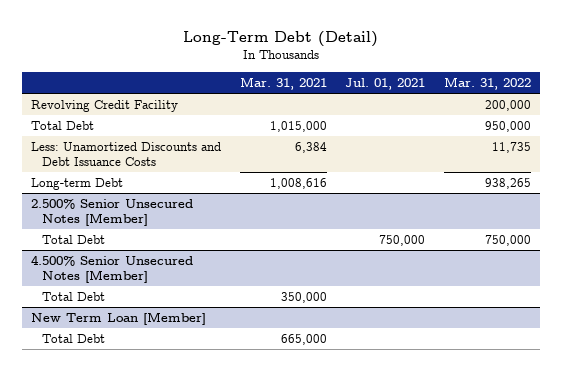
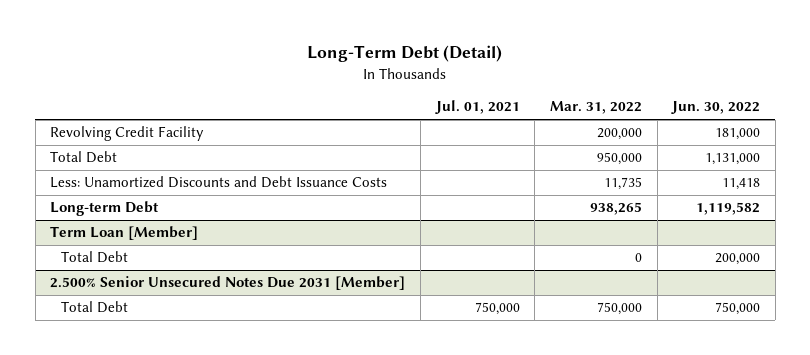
[239,77,327,91] Mar. 31, 2021 -> none
none -> [671,101,761,115] Jun. 30, 2022
none -> [50,226,199,241] Term Loan [Member]
none -> [61,251,129,264] Total Debt
[31,199,194,227] 2.500% Senior Unsecured Notes [Member] -> [50,276,406,291] 2.500% Senior Unsecured Notes Due 2031 [Member]
[31,255,194,284] 4.500% Senior Unsecured Notes [Member] -> none
[41,292,105,302] Total Debt -> none
[31,312,207,326] New Term Loan [Member] -> none
[41,334,105,344] Total Debt -> none

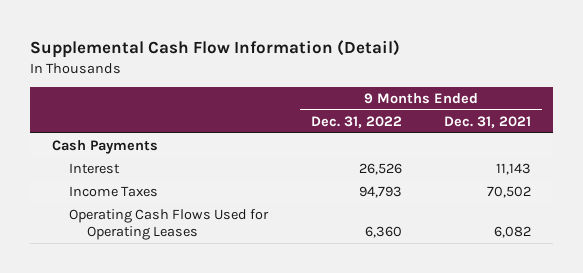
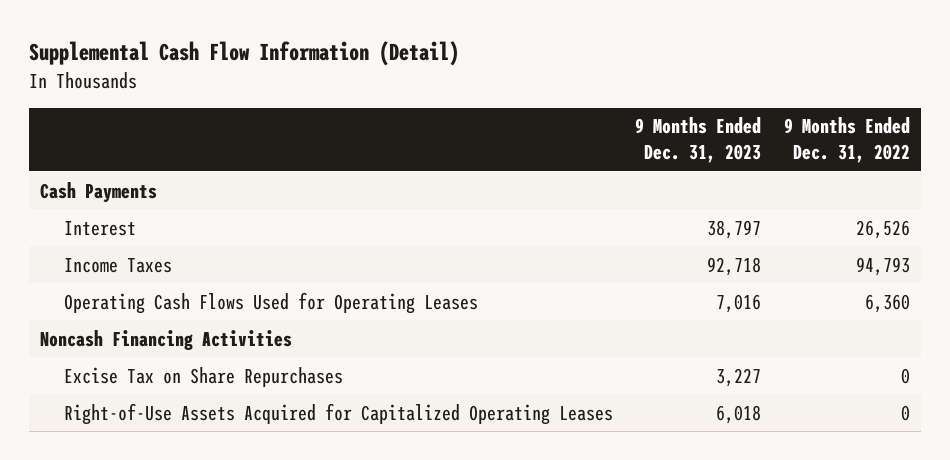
[444,115,532,128] Dec. 31, 2021 -> none
none -> [635,117,762,164] 9 Months Ended Dec. 31, 2023
none -> [40,329,293,350] Noncash Financing Activities
none -> [63,366,343,387] Excise Tax on Share Repurchases
none -> [63,402,613,425] Right-of-Use Assets Acquired for Capitalized Operating Leases

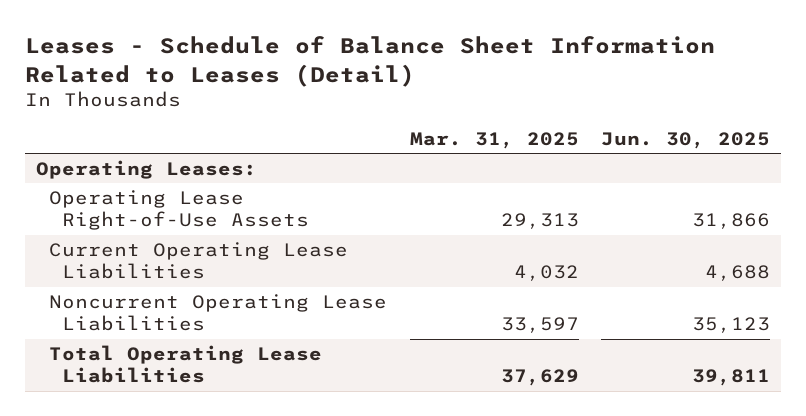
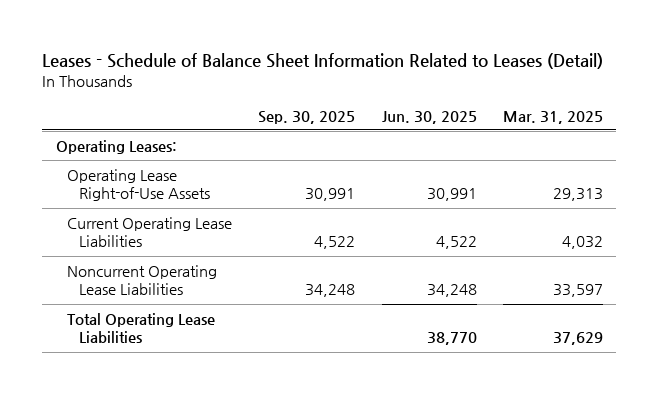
none -> [258,110,356,124] Sep. 30, 2025
[691,213,770,230] 31,866 -> [426,188,477,202] 30,991
[704,265,770,282] 4,688 -> [435,236,477,250] 4,522
[691,317,770,334] 35,123 -> [426,284,477,298] 34,248
[691,369,770,387] 39,811 -> [426,332,477,346] 38,770

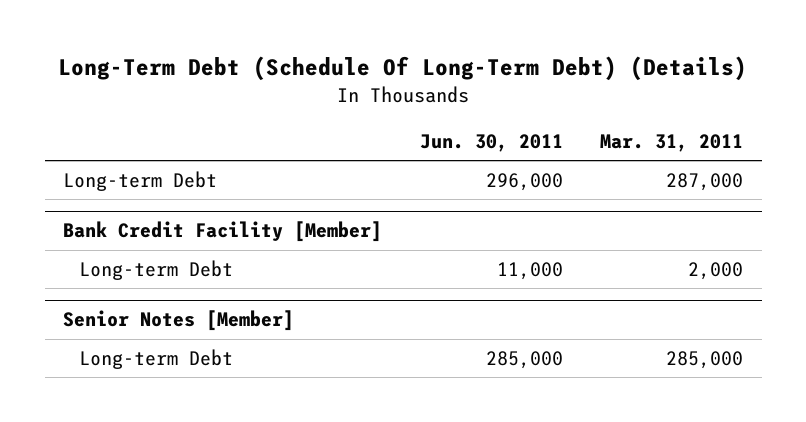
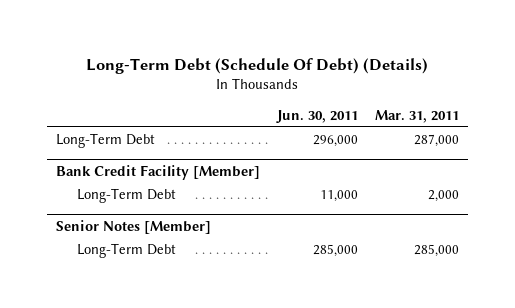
[58,56,748,82] Long-Term Debt (Schedule Of Long-Term Debt) (Details) -> [86,57,429,74] Long-Term Debt (Schedule Of Debt) (Details)
[63,171,218,192] Long-term Debt -> [55,133,155,149] Long-Term Debt
[78,260,233,281] Long-term Debt -> [77,188,177,204] Long-Term Debt
[78,349,233,370] Long-term Debt -> [77,243,177,259] Long-Term Debt

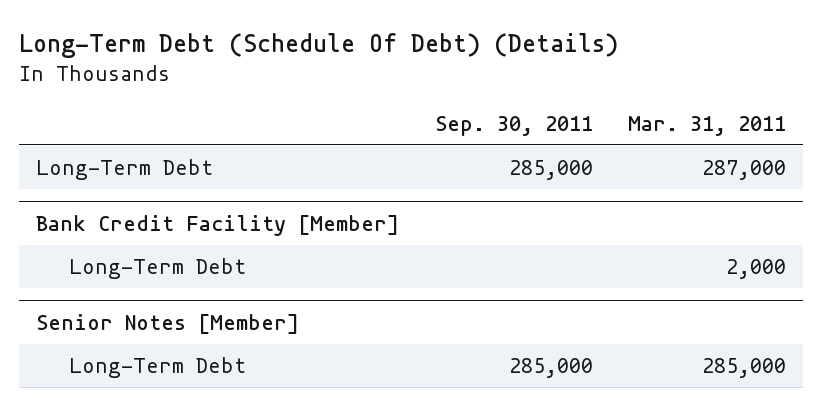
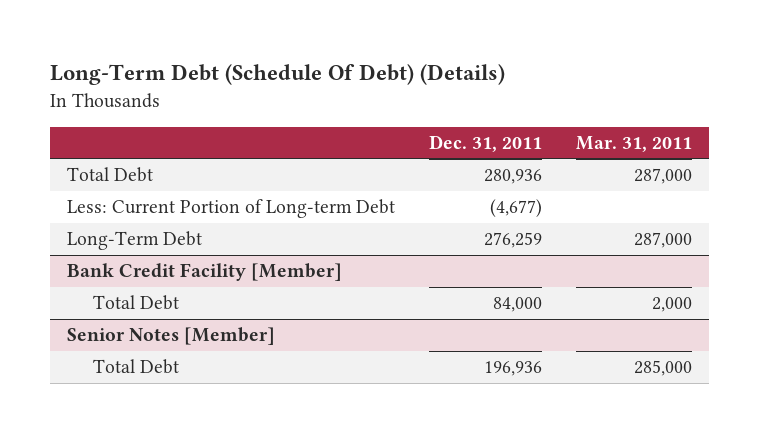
[434,115,593,136] Sep. 30, 2011 -> none
none -> [428,134,542,152] Dec. 31, 2011
none -> [66,167,153,183] Total Debt
none -> [66,199,395,219] Less: Current Portion of Long-term Debt
[69,257,247,279] Long-Term Debt -> none
none -> [92,295,179,311] Total Debt
[69,356,247,378] Long-Term Debt -> [92,359,179,375] Total Debt

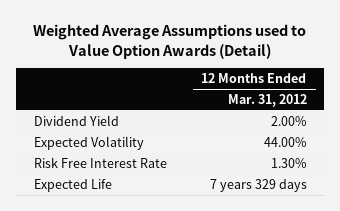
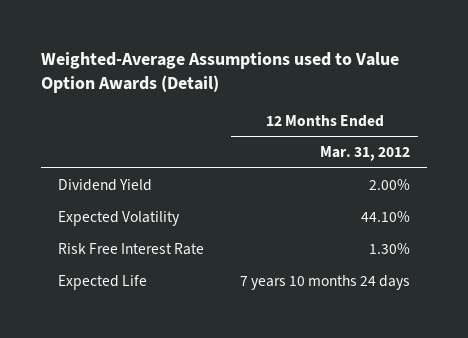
[33,23,307,59] Weighted Average Assumptions used to Value Option Awards (Detail) -> [40,52,399,94] Weighted-Average Assumptions used to Value Option Awards (Detail)
[263,137,307,148] 44.00% -> [360,210,410,222] 44.10%
[209,179,307,193] 7 years 329 days -> [239,274,410,290] 7 years 10 months 24 days

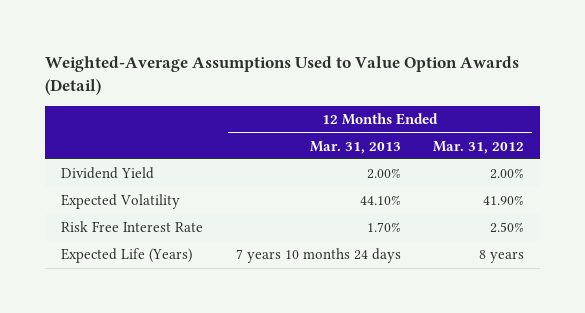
[40,52,399,94] Weighted-Average Assumptions used to Value Option Awards (Detail) -> [44,55,519,95] Weighted-Average Assumptions Used to Value Option Awards (Detail)
none -> [309,140,401,154] Mar. 31, 2013
[360,210,410,222] 44.10% -> [483,195,525,206] 41.90%
[368,242,410,254] 1.30% -> [490,222,525,234] 2.50%
[58,274,148,290] Expected Life -> [61,248,193,264] Expected Life (Years)
[239,274,410,290] 7 years 10 months 24 days -> [479,250,525,264] 8 years

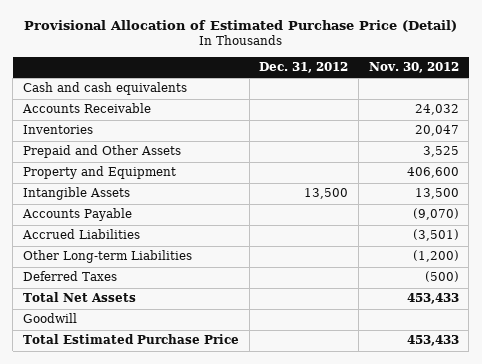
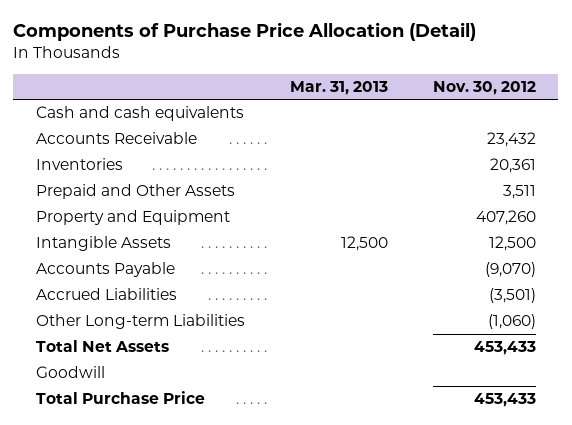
[23,20,457,33] Provisional Allocation of Estimated Purchase Price (Detail) -> [13,22,477,42] Components of Purchase Price Allocation (Detail)
[259,62,349,74] Dec. 31, 2012 -> none
none -> [289,80,388,95] Mar. 31, 2013
[414,104,459,116] 24,032 -> [486,132,536,148] 23,432
[414,125,459,137] 20,047 -> [489,158,536,174] 20,361
[422,146,459,158] 3,525 -> [502,185,536,200] 3,511
[406,167,459,179] 406,600 -> [475,210,536,226] 407,260
[414,188,459,200] 13,500 -> [488,236,536,252] 12,500
[22,271,117,282] Deferred Taxes -> none
[412,250,459,263] (1,200) -> [487,314,536,330] (1,060)
[22,334,239,345] Total Estimated Purchase Price -> [35,391,205,405] Total Purchase Price

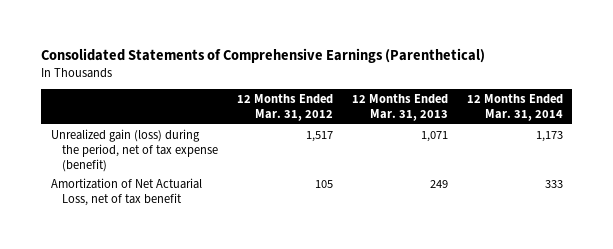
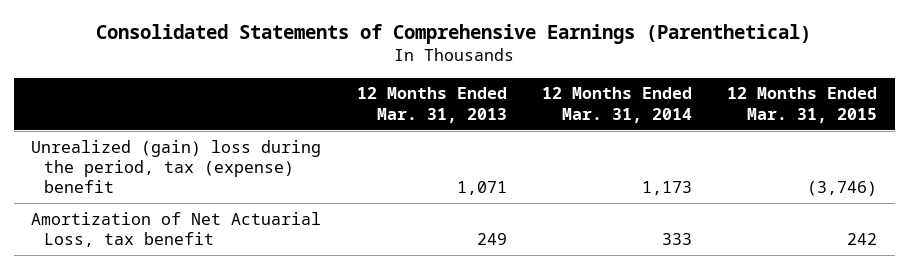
[236,94,333,122] 12 Months Ended Mar. 31, 2012 -> none
none -> [726,87,877,123] 12 Months Ended Mar. 31, 2015
[50,128,218,172] Unrealized gain (loss) during the period, net of tax expense (benefit) -> [31,139,322,194] Unrealized (gain) loss during the period, tax (expense) benefit
[50,177,202,206] Amortization of Net Actuarial Loss, net of tax benefit -> [31,211,322,248] Amortization of Net Actuarial Loss, tax benefit

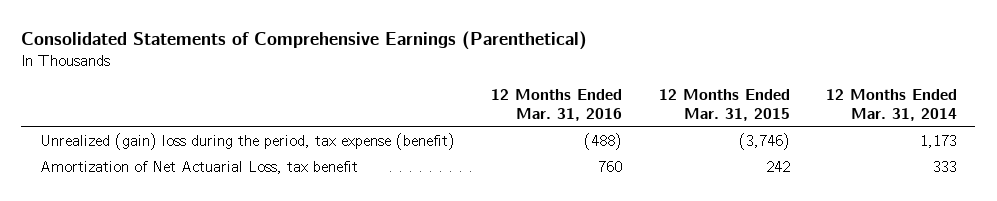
[356,87,507,123] 12 Months Ended Mar. 31, 2013 -> none
none -> [491,88,623,121] 12 Months Ended Mar. 31, 2016
[31,139,322,194] Unrealized (gain) loss during the period, tax (expense) benefit -> [39,133,455,151] Unrealized (gain) loss during the period, tax expense (benefit)

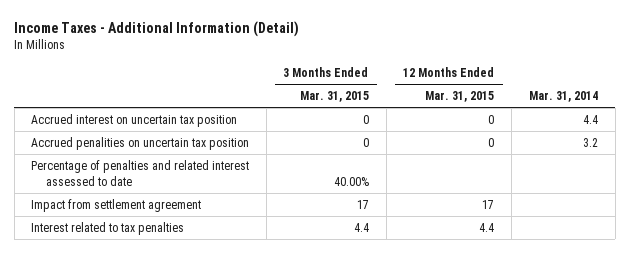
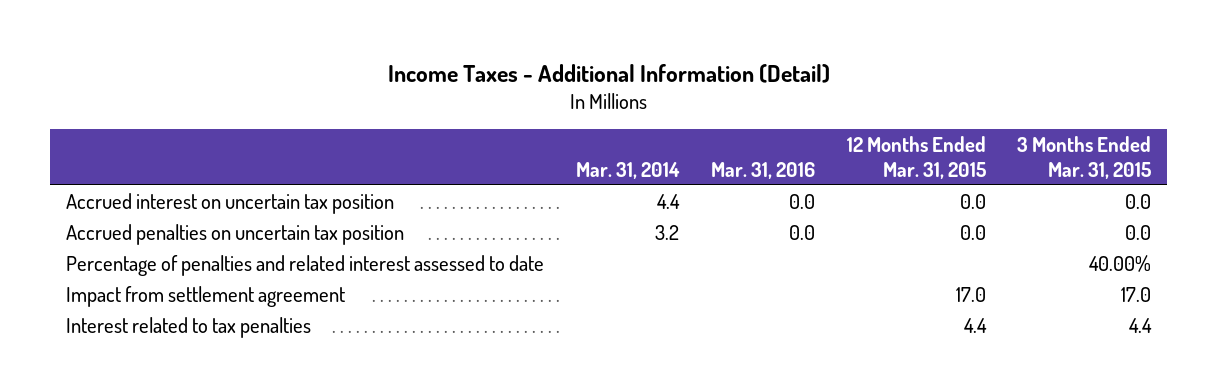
none -> [710,161,815,179] Mar. 31, 2016
[362,114,369,124] 0 -> [1125,193,1152,209] 0.0
[488,114,495,124] 0 -> [959,193,986,209] 0.0
[31,136,250,150] Accrued penalities on uncertain tax position -> [66,223,405,245] Accrued penalties on uncertain tax position
[362,137,369,147] 0 -> [1125,224,1152,240] 0.0
[488,137,495,147] 0 -> [959,224,986,240] 0.0
[356,199,369,209] 17 -> [1121,286,1152,302] 17.0
[482,199,495,209] 17 -> [955,286,986,302] 17.0

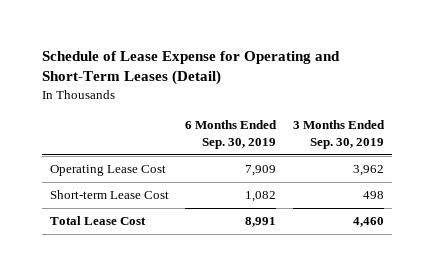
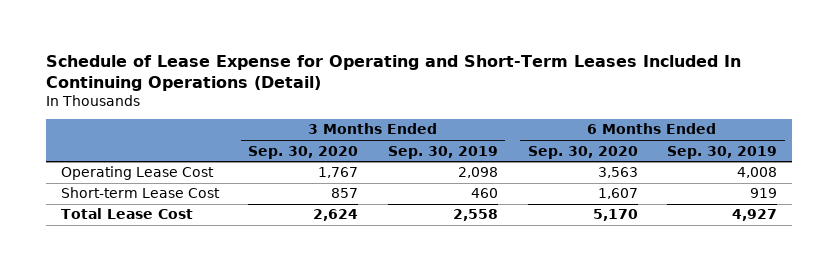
[41,51,340,86] Schedule of Lease Expense for Operating and Short-Term Leases (Detail) -> [45,54,741,91] Schedule of Lease Expense for Operating and Short-Term Leases Included In Continuing Operations (Detail)
none -> [248,145,359,159] Sep. 30, 2020
none -> [527,145,638,159] Sep. 30, 2020
[245,165,277,177] 7,909 -> [737,167,778,179] 4,008
[352,165,384,177] 3,962 -> [457,167,498,179] 2,098
[245,191,277,203] 1,082 -> [750,188,778,199] 919
[362,191,384,200] 498 -> [470,188,498,199] 460
[245,217,277,228] 8,991 -> [732,209,778,222] 4,927
[352,217,384,228] 4,460 -> [452,209,498,222] 2,558

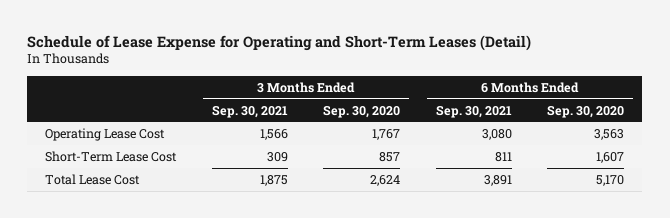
[45,54,741,91] Schedule of Lease Expense for Operating and Short-Term Leases Included In Continuing Operations (Detail) -> [27,34,532,51] Schedule of Lease Expense for Operating and Short-Term Leases (Detail)
[387,145,498,159] Sep. 30, 2019 -> none
[667,145,778,159] Sep. 30, 2019 -> none
none -> [211,104,288,118] Sep. 30, 2021
none -> [435,104,512,118] Sep. 30, 2021
[60,187,220,199] Short-term Lease Cost -> [45,150,178,162] Short-Term Lease Cost

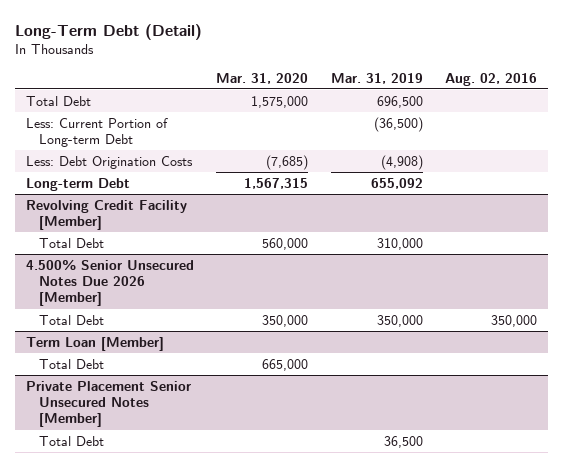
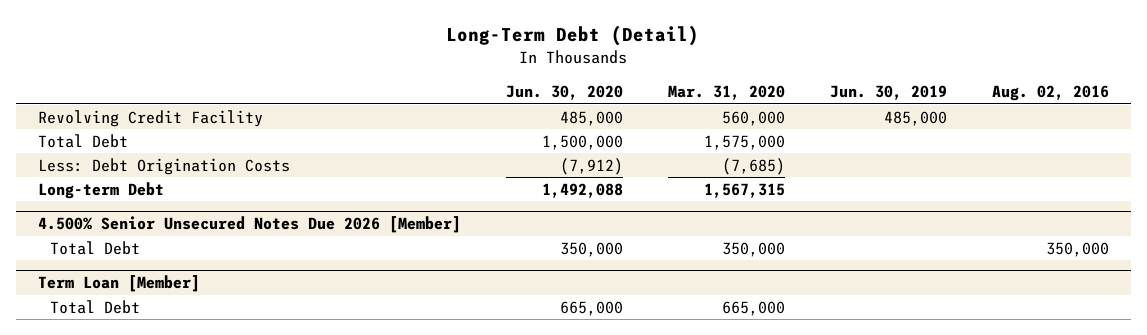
[330,72,423,84] Mar. 31, 2019 -> none
none -> [506,85,624,101] Jun. 30, 2020
none -> [829,85,947,101] Jun. 30, 2019
none -> [38,109,264,127] Revolving Credit Facility
[25,117,168,148] Less: Current Portion of Long-term Debt -> none
[25,199,187,231] Revolving Credit Facility [Member] -> none
[38,237,104,248] Total Debt -> none
[25,380,191,428] Private Placement Senior Unsecured Notes [Member] -> none
[38,435,104,446] Total Debt -> none

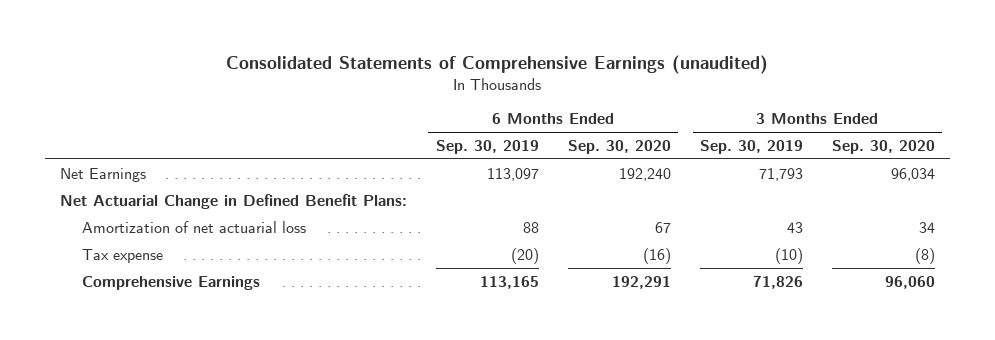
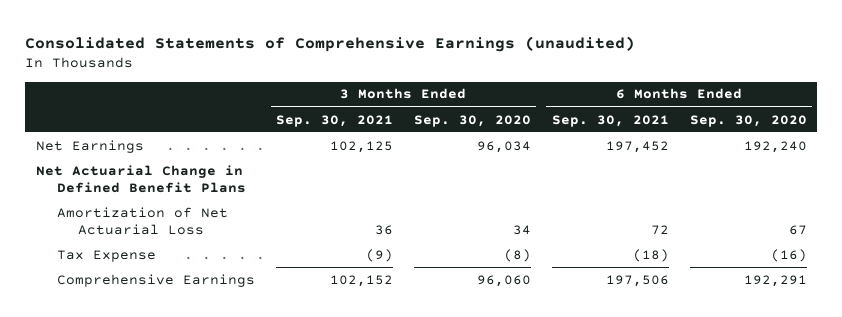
[435,139,539,154] Sep. 30, 2019 -> none
[699,139,803,154] Sep. 30, 2019 -> none
none -> [275,114,393,127] Sep. 30, 2021
none -> [551,114,669,127] Sep. 30, 2021
[59,193,407,209] Net Actuarial Change in Defined Benefit Plans: -> [35,164,246,193] Net Actuarial Change in Defined Benefit Plans
[81,220,306,233] Amortization of net actuarial loss -> [56,206,228,235] Amortization of Net Actuarial Loss
[81,248,163,263] Tax expense -> [56,249,156,262] Tax Expense

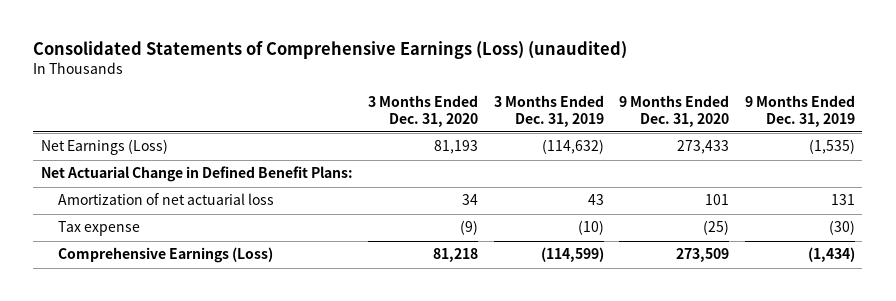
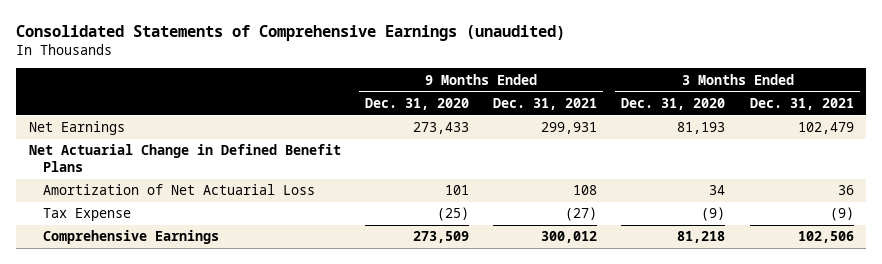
[33,41,628,60] Consolidated Statements of Comprehensive Earnings (Loss) (unaudited) -> [16,25,566,42] Consolidated Statements of Comprehensive Earnings (unaudited)
[493,94,604,127] 3 Months Ended Dec. 31, 2019 -> none
[744,94,855,127] 9 Months Ended Dec. 31, 2019 -> none
none -> [493,97,598,110] Dec. 31, 2021
none -> [749,97,854,110] Dec. 31, 2021
[40,139,168,156] Net Earnings (Loss) -> [28,121,125,136] Net Earnings
[40,166,353,183] Net Actuarial Change in Defined Benefit Plans: -> [28,144,341,173] Net Actuarial Change in Defined Benefit Plans
[58,193,275,206] Amortization of net actuarial loss -> [42,184,315,196] Amortization of Net Actuarial Loss
[58,221,141,237] Tax expense -> [42,208,131,222] Tax Expense
[58,247,274,264] Comprehensive Earnings (Loss) -> [42,230,219,245] Comprehensive Earnings

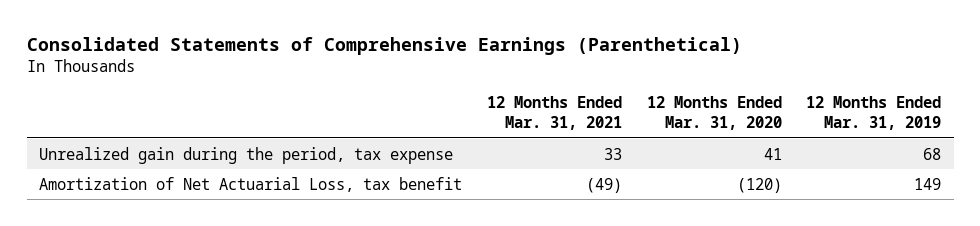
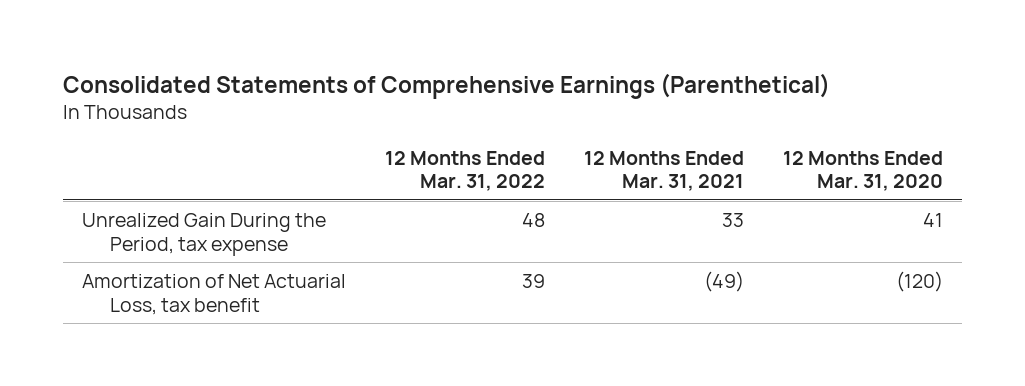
[806,96,942,131] 12 Months Ended Mar. 31, 2019 -> none
none -> [385,150,546,192] 12 Months Ended Mar. 31, 2022
[39,146,454,164] Unrealized gain during the period, tax expense -> [82,213,327,256] Unrealized Gain During the Period, tax expense

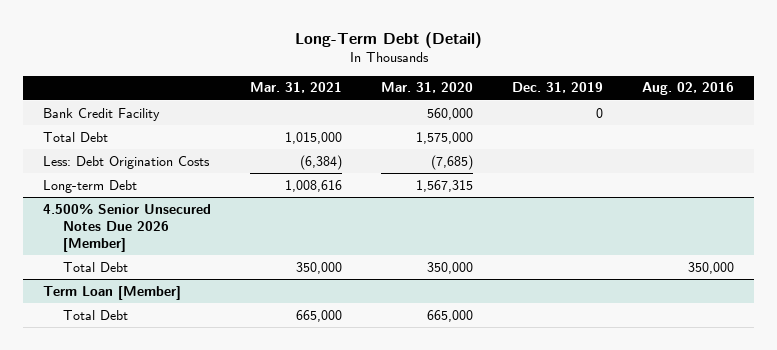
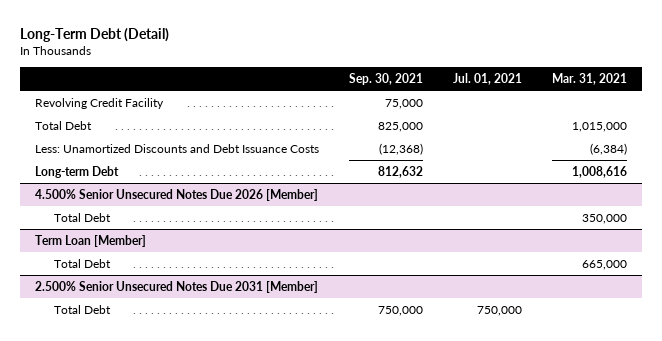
[381,82,474,94] Mar. 31, 2020 -> none
[512,82,604,94] Dec. 31, 2019 -> none
[642,82,735,96] Aug. 02, 2016 -> none
none -> [349,72,424,85] Sep. 30, 2021
none -> [453,72,523,85] Jul. 01, 2021
[43,107,161,121] Bank Credit Facility -> [35,97,165,109] Revolving Credit Facility
[43,155,211,169] Less: Debt Origination Costs -> [35,143,320,153] Less: Unamortized Discounts and Debt Issuance Costs
none -> [35,280,319,293] 2.500% Senior Unsecured Notes Due 2031 [Member]
none -> [53,304,111,314] Total Debt

